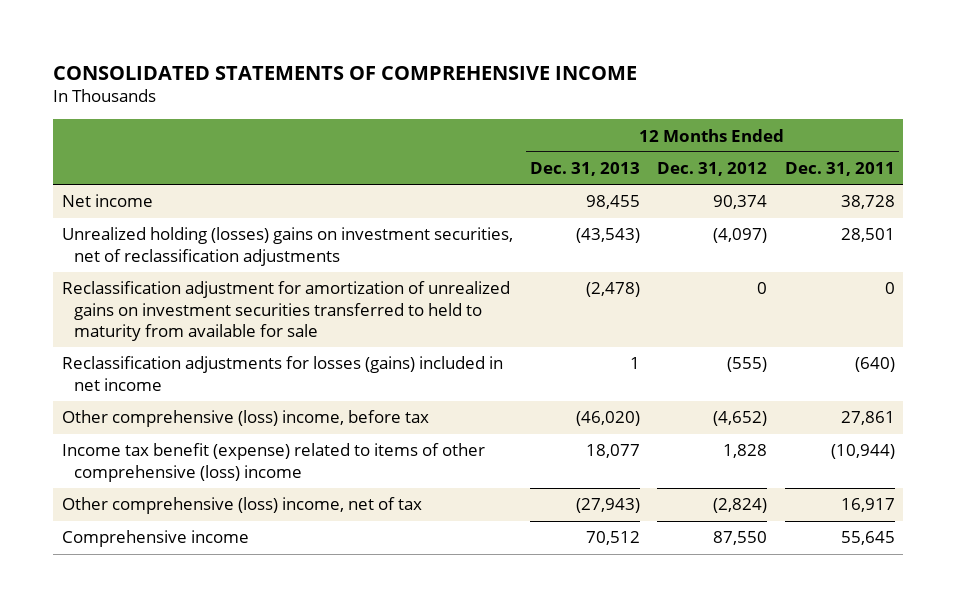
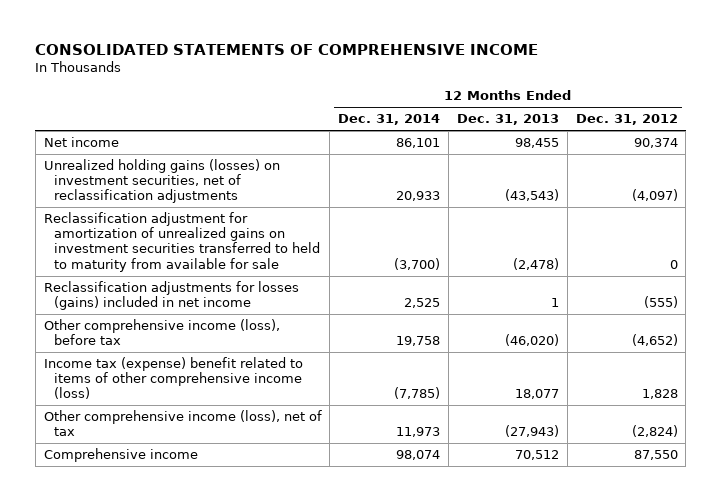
[784,162,895,177] Dec. 31, 2011 -> none
none -> [338,114,441,126] Dec. 31, 2014
[61,227,513,266] Unrealized holding (losses) gains on investment securities, net of reclassification adjustments -> [43,159,280,204] Unrealized holding gains (losses) on investment securities, net of reclassification adjustments
[61,410,429,428] Other comprehensive (loss) income, before tax -> [43,319,280,346] Other comprehensive income (loss), before tax
[61,443,485,482] Income tax benefit (expense) related to items of other comprehensive (loss) income -> [43,357,303,400] Income tax (expense) benefit related to items of other comprehensive income (loss)
[61,497,422,515] Other comprehensive (loss) income, net of tax -> [43,410,322,437] Other comprehensive income (loss), net of tax

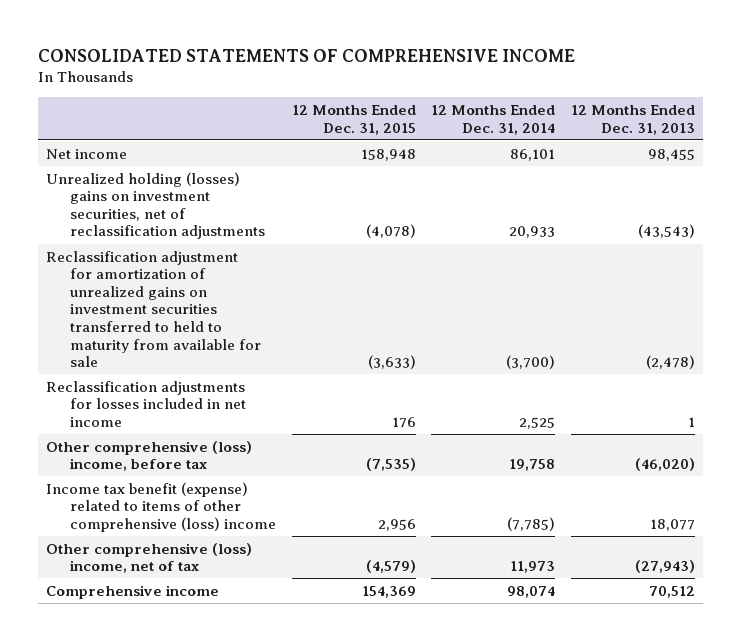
[575,114,678,126] Dec. 31, 2012 -> none
none -> [291,105,416,135] 12 Months Ended Dec. 31, 2015
[43,159,280,204] Unrealized holding gains (losses) on investment securities, net of reclassification adjustments -> [46,171,266,240] Unrealized holding (losses) gains on investment securities, net of reclassification adjustments
[43,281,299,311] Reclassification adjustments for losses (gains) included in net income -> [46,380,247,427] Reclassification adjustments for losses included in net income
[43,319,280,346] Other comprehensive income (loss), before tax -> [46,440,253,472] Other comprehensive (loss) income, before tax
[43,357,303,400] Income tax (expense) benefit related to items of other comprehensive income (loss) -> [46,481,277,532] Income tax benefit (expense) related to items of other comprehensive (loss) income
[43,410,322,437] Other comprehensive income (loss), net of tax -> [46,542,253,574] Other comprehensive (loss) income, net of tax

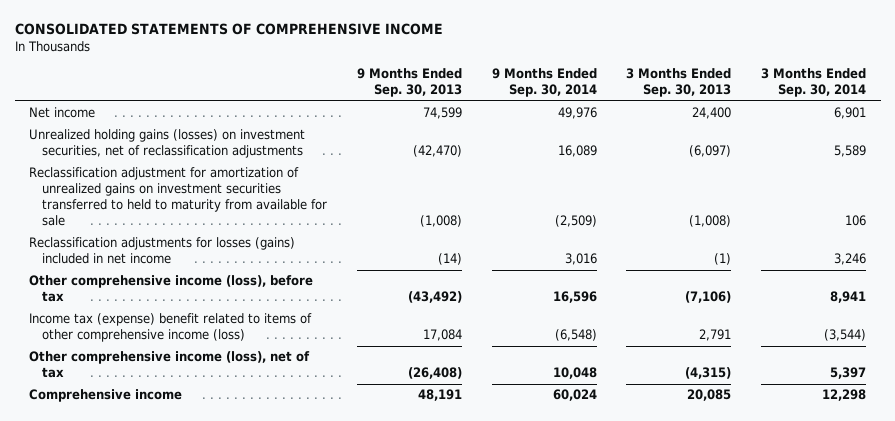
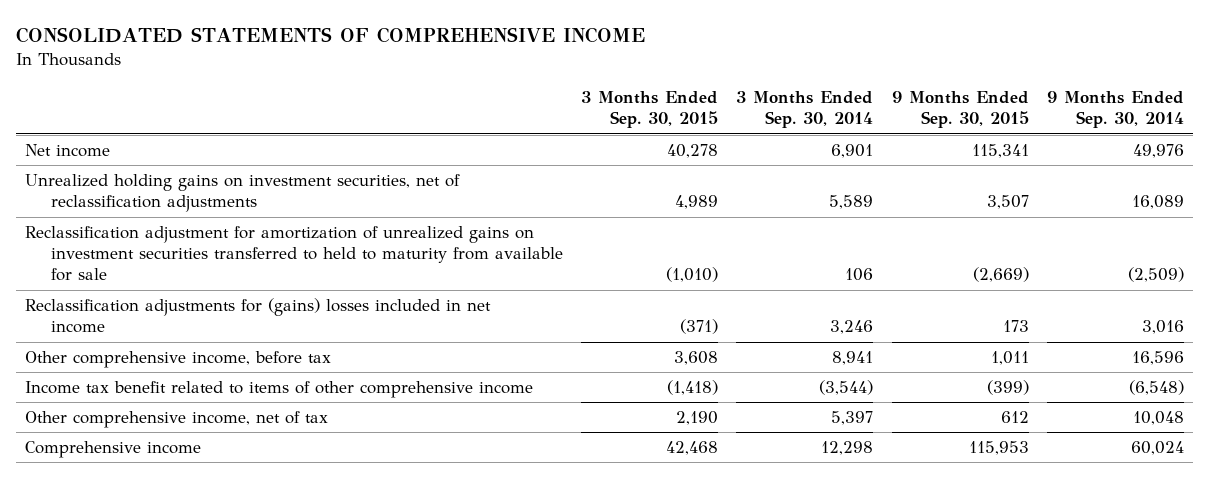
[357,68,463,98] 9 Months Ended Sep. 30, 2013 -> none
[626,68,732,98] 3 Months Ended Sep. 30, 2013 -> none
none -> [580,91,718,129] 3 Months Ended Sep. 30, 2015
none -> [891,91,1029,129] 9 Months Ended Sep. 30, 2015
[29,129,306,159] Unrealized holding gains (losses) on investment securities, net of reclassification adjustments -> [25,174,461,213] Unrealized holding gains on investment securities, net of reclassification adjustments
[29,237,296,265] Reclassification adjustments for losses (gains) included in net income -> [25,298,492,334] Reclassification adjustments for (gains) losses included in net income
[29,275,314,303] Other comprehensive income (loss), before tax -> [25,351,332,369] Other comprehensive income, before tax
[29,313,313,343] Income tax (expense) benefit related to items of other comprehensive income (loss) -> [25,381,534,399] Income tax benefit related to items of other comprehensive income
[29,351,311,379] Other comprehensive income (loss), net of tax -> [25,411,329,429] Other comprehensive income, net of tax

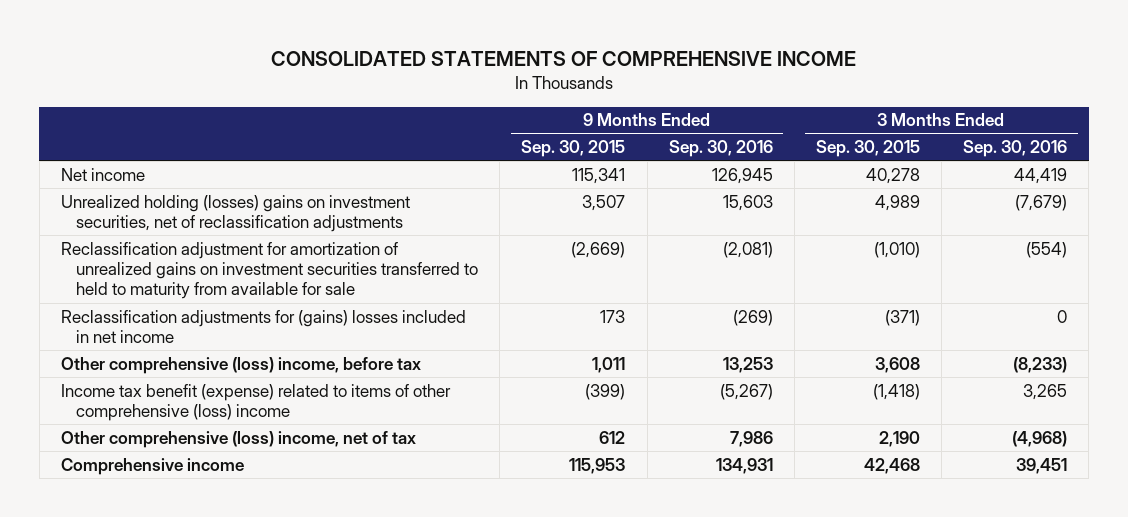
[736,91,874,129] 3 Months Ended Sep. 30, 2014 -> none
[1047,91,1185,129] 9 Months Ended Sep. 30, 2014 -> none
none -> [668,139,773,157] Sep. 30, 2016
none -> [962,139,1067,157] Sep. 30, 2016
[25,174,461,213] Unrealized holding gains on investment securities, net of reclassification adjustments -> [60,194,410,233] Unrealized holding (losses) gains on investment securities, net of reclassification adjustments
[25,351,332,369] Other comprehensive income, before tax -> [60,356,421,374] Other comprehensive (loss) income, before tax
[25,381,534,399] Income tax benefit related to items of other comprehensive income -> [60,383,451,422] Income tax benefit (expense) related to items of other comprehensive (loss) income
[25,411,329,429] Other comprehensive income, net of tax -> [60,430,416,448] Other comprehensive (loss) income, net of tax

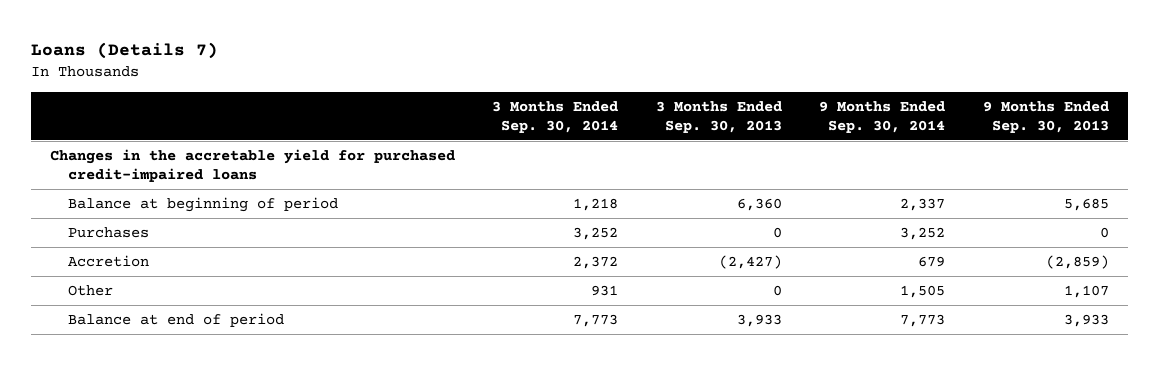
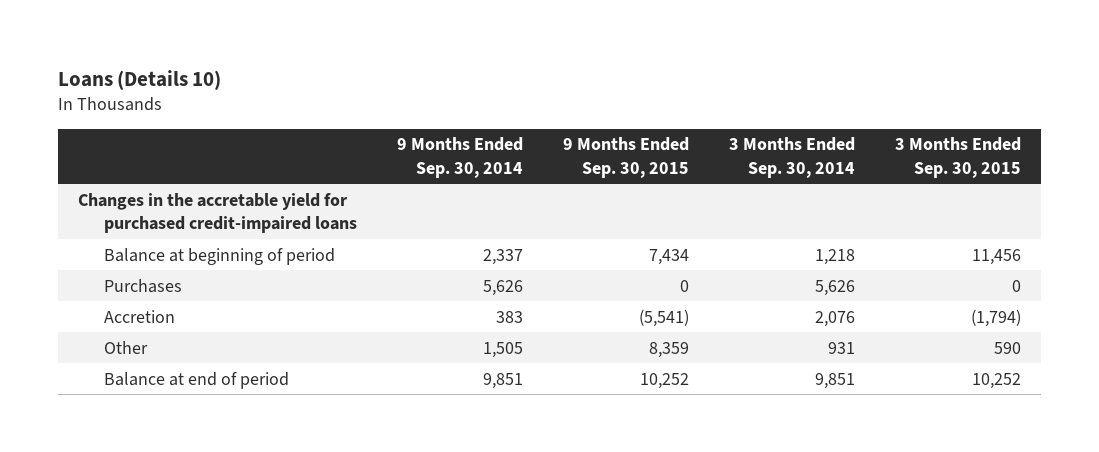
[31,42,219,60] Loans (Details 7) -> [57,69,221,90] Loans (Details 10)
[655,100,782,133] 3 Months Ended Sep. 30, 2013 -> none
[982,100,1109,133] 9 Months Ended Sep. 30, 2013 -> none
none -> [562,137,689,178] 9 Months Ended Sep. 30, 2015
none -> [894,137,1021,178] 3 Months Ended Sep. 30, 2015
[573,227,619,241] 3,252 -> [814,279,855,296] 5,626
[900,227,946,241] 3,252 -> [482,279,523,296] 5,626
[573,256,619,270] 2,372 -> [814,310,855,327] 2,076
[918,256,946,268] 679 -> [495,310,523,323] 383
[573,314,619,328] 7,773 -> [814,372,855,389] 9,851
[900,314,946,328] 7,773 -> [482,372,523,389] 9,851

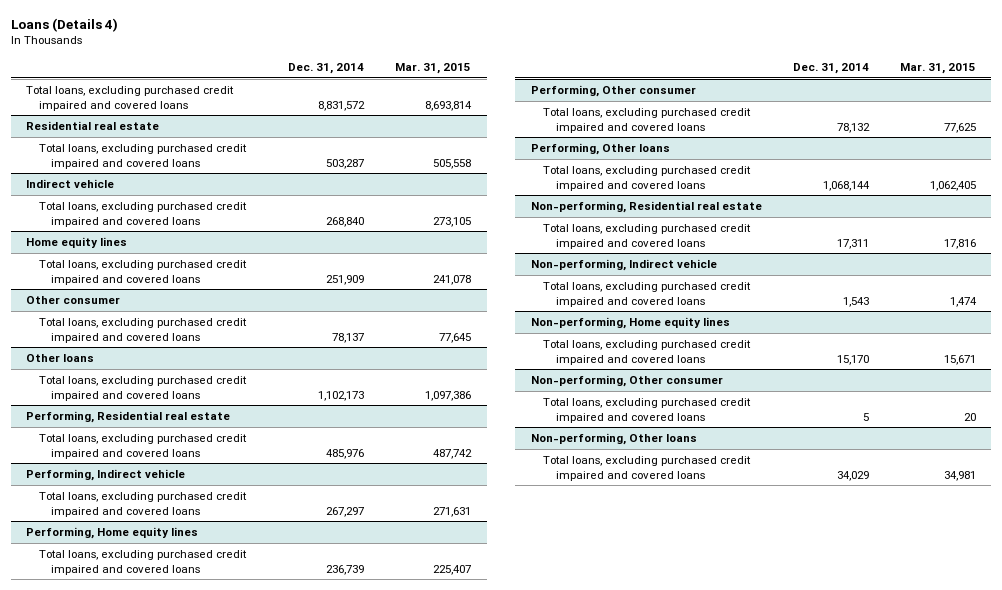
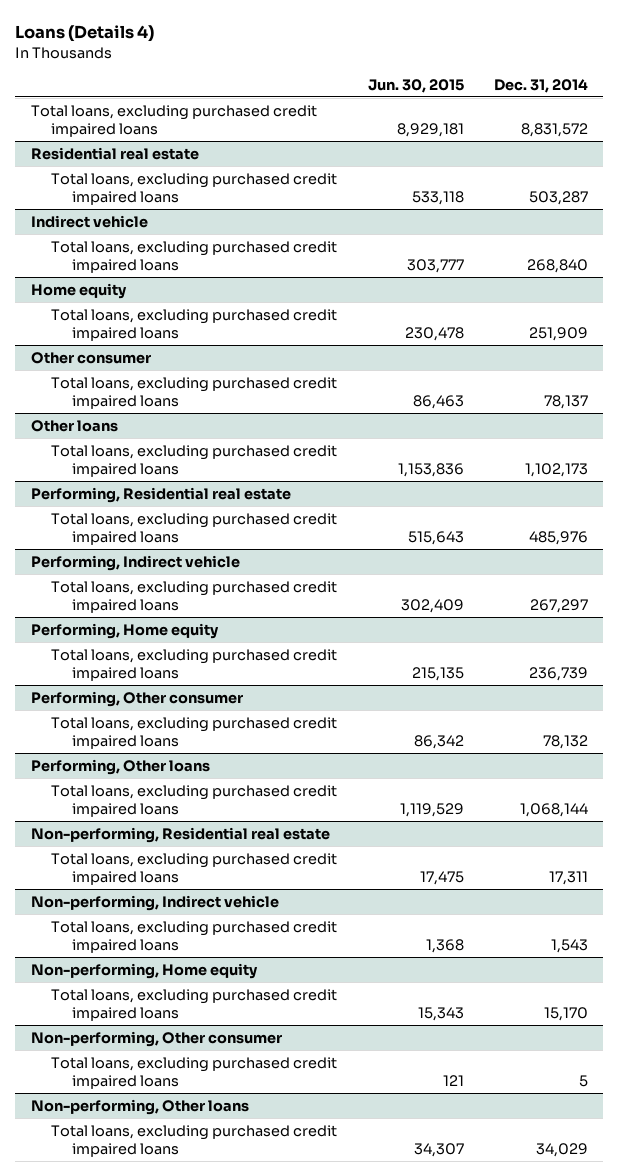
[395,62,472,74] Mar. 31, 2015 -> none
none -> [367,78,464,93] Jun. 30, 2015
[26,85,235,111] Total loans, excluding purchased credit impaired and covered loans -> [30,104,317,138] Total loans, excluding purchased credit impaired loans
[38,143,247,169] Total loans, excluding purchased credit impaired and covered loans -> [51,172,338,206] Total loans, excluding purchased credit impaired loans
[38,201,247,227] Total loans, excluding purchased credit impaired and covered loans -> [51,240,338,274] Total loans, excluding purchased credit impaired loans
[26,236,128,248] Home equity lines -> [30,282,127,299] Home equity
[38,259,247,285] Total loans, excluding purchased credit impaired and covered loans -> [51,308,338,342] Total loans, excluding purchased credit impaired loans
[38,317,247,343] Total loans, excluding purchased credit impaired and covered loans -> [51,376,338,410] Total loans, excluding purchased credit impaired loans
[38,375,247,401] Total loans, excluding purchased credit impaired and covered loans -> [51,444,338,478] Total loans, excluding purchased credit impaired loans
[38,433,247,459] Total loans, excluding purchased credit impaired and covered loans -> [51,512,338,546] Total loans, excluding purchased credit impaired loans
[38,491,247,517] Total loans, excluding purchased credit impaired and covered loans -> [51,580,338,614] Total loans, excluding purchased credit impaired loans
[26,526,199,539] Performing, Home equity lines -> [30,622,219,639] Performing, Home equity
[38,549,247,575] Total loans, excluding purchased credit impaired and covered loans -> [51,648,338,682] Total loans, excluding purchased credit impaired loans
[543,107,752,133] Total loans, excluding purchased credit impaired and covered loans -> [51,716,338,750] Total loans, excluding purchased credit impaired loans
[543,165,752,191] Total loans, excluding purchased credit impaired and covered loans -> [51,784,338,818] Total loans, excluding purchased credit impaired loans
[543,223,752,249] Total loans, excluding purchased credit impaired and covered loans -> [51,852,338,886] Total loans, excluding purchased credit impaired loans
[543,281,752,307] Total loans, excluding purchased credit impaired and covered loans -> [51,920,338,954] Total loans, excluding purchased credit impaired loans
[530,316,730,329] Non-performing, Home equity lines -> [30,962,258,979] Non-performing, Home equity
[543,339,752,365] Total loans, excluding purchased credit impaired and covered loans -> [51,988,338,1022] Total loans, excluding purchased credit impaired loans
[543,397,752,423] Total loans, excluding purchased credit impaired and covered loans -> [51,1056,338,1090] Total loans, excluding purchased credit impaired loans
[543,455,752,481] Total loans, excluding purchased credit impaired and covered loans -> [51,1124,338,1158] Total loans, excluding purchased credit impaired loans

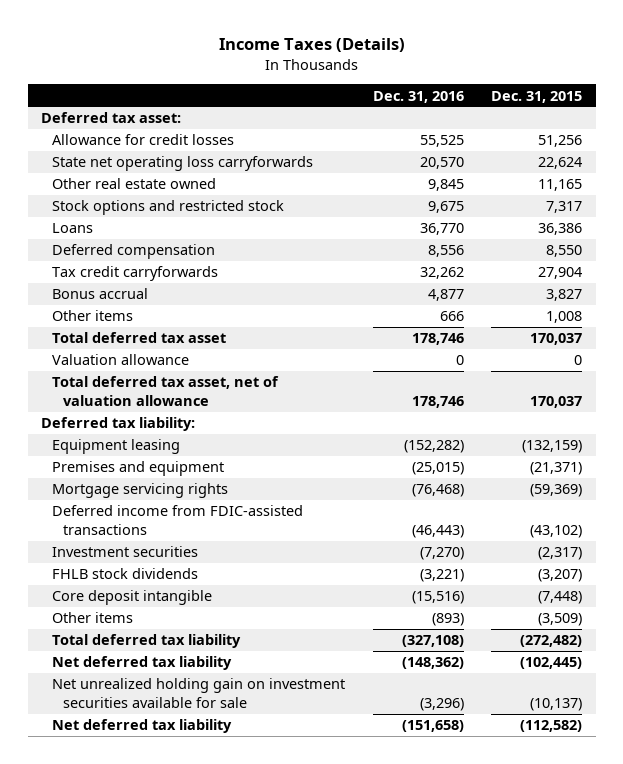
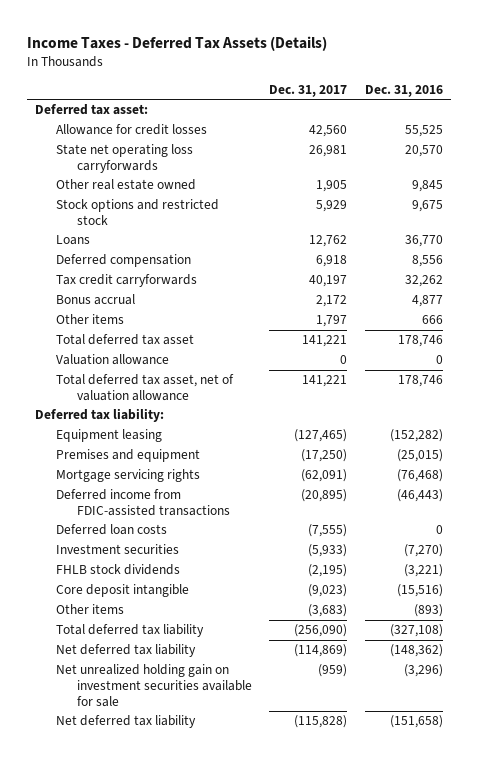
[218,38,405,53] Income Taxes (Details) -> [26,35,327,51] Income Taxes - Deferred Tax Assets (Details)
[490,90,582,103] Dec. 31, 2015 -> none
none -> [269,85,348,98] Dec. 31, 2017
none -> [56,524,168,536] Deferred loan costs

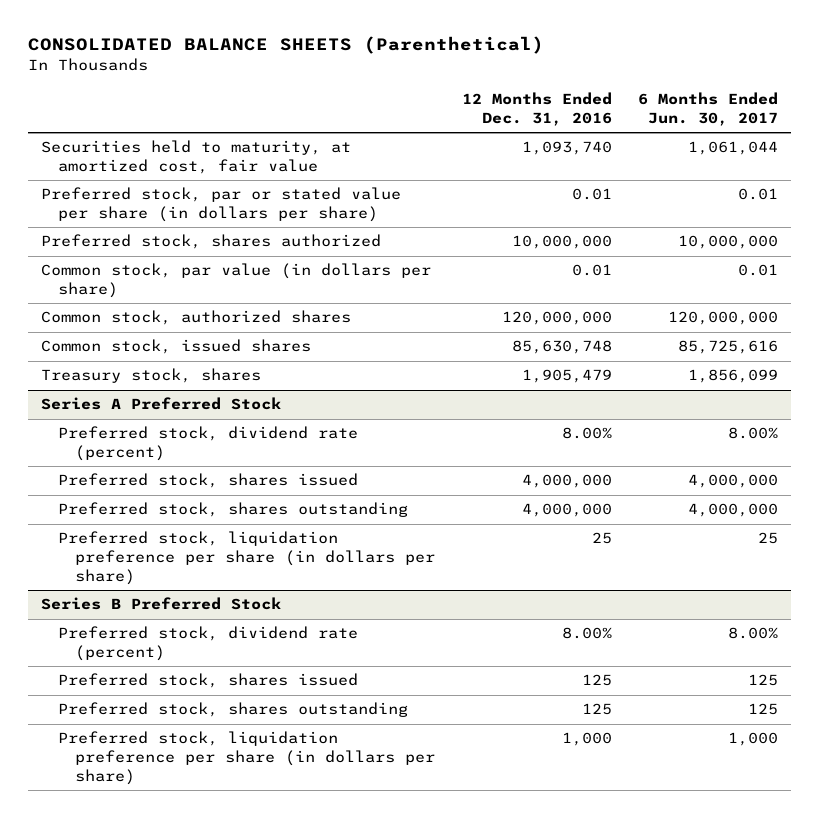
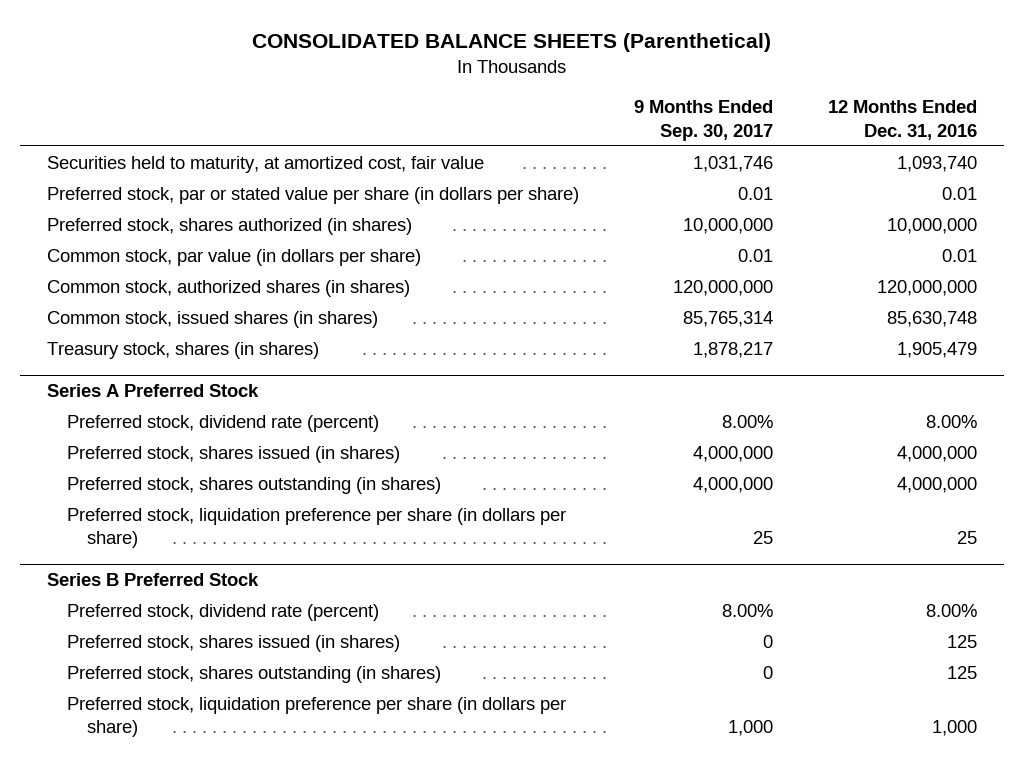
[637,92,778,126] 6 Months Ended Jun. 30, 2017 -> none
none -> [634,100,774,141] 9 Months Ended Sep. 30, 2017
[40,234,381,250] Preferred stock, shares authorized -> [47,217,413,235] Preferred stock, shares authorized (in shares)
[40,310,351,326] Common stock, authorized shares -> [47,279,411,297] Common stock, authorized shares (in shares)
[40,339,311,355] Common stock, issued shares -> [47,310,379,328] Common stock, issued shares (in shares)
[40,368,261,384] Treasury stock, shares -> [47,341,320,359] Treasury stock, shares (in shares)
[58,473,359,489] Preferred stock, shares issued -> [67,445,401,463] Preferred stock, shares issued (in shares)
[58,502,409,518] Preferred stock, shares outstanding -> [67,476,442,494] Preferred stock, shares outstanding (in shares)
[58,673,359,689] Preferred stock, shares issued -> [67,634,401,652] Preferred stock, shares issued (in shares)
[58,702,409,718] Preferred stock, shares outstanding -> [67,665,442,683] Preferred stock, shares outstanding (in shares)

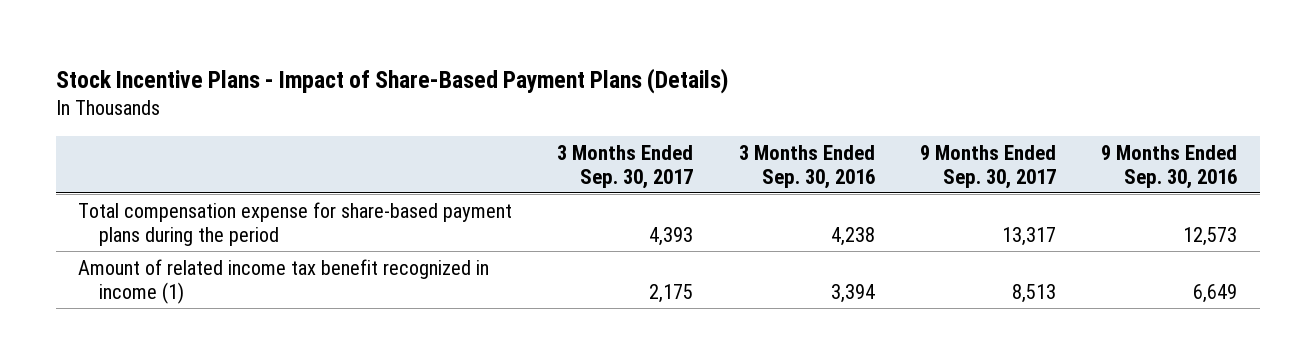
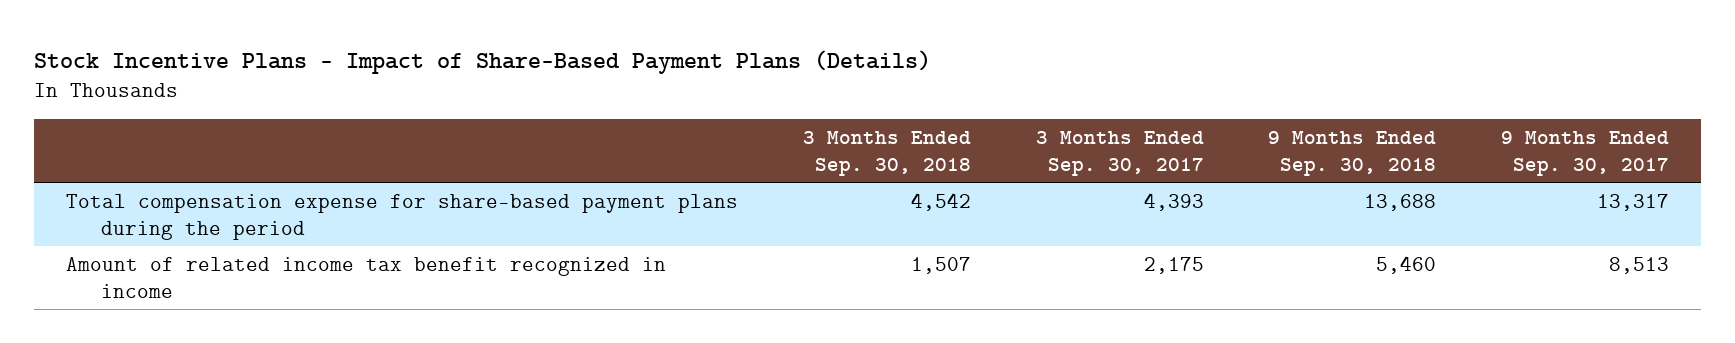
[738,144,875,189] 3 Months Ended Sep. 30, 2016 -> none
[1100,144,1237,189] 9 Months Ended Sep. 30, 2016 -> none
none -> [802,130,971,176] 3 Months Ended Sep. 30, 2018
none -> [1268,130,1437,176] 9 Months Ended Sep. 30, 2018
[78,258,490,304] Amount of related income tax benefit recognized in income (1) -> [66,256,667,298] Amount of related income tax benefit recognized in income

